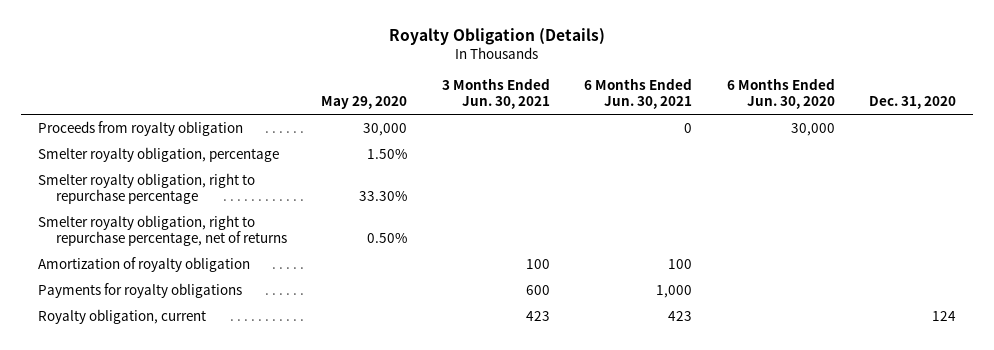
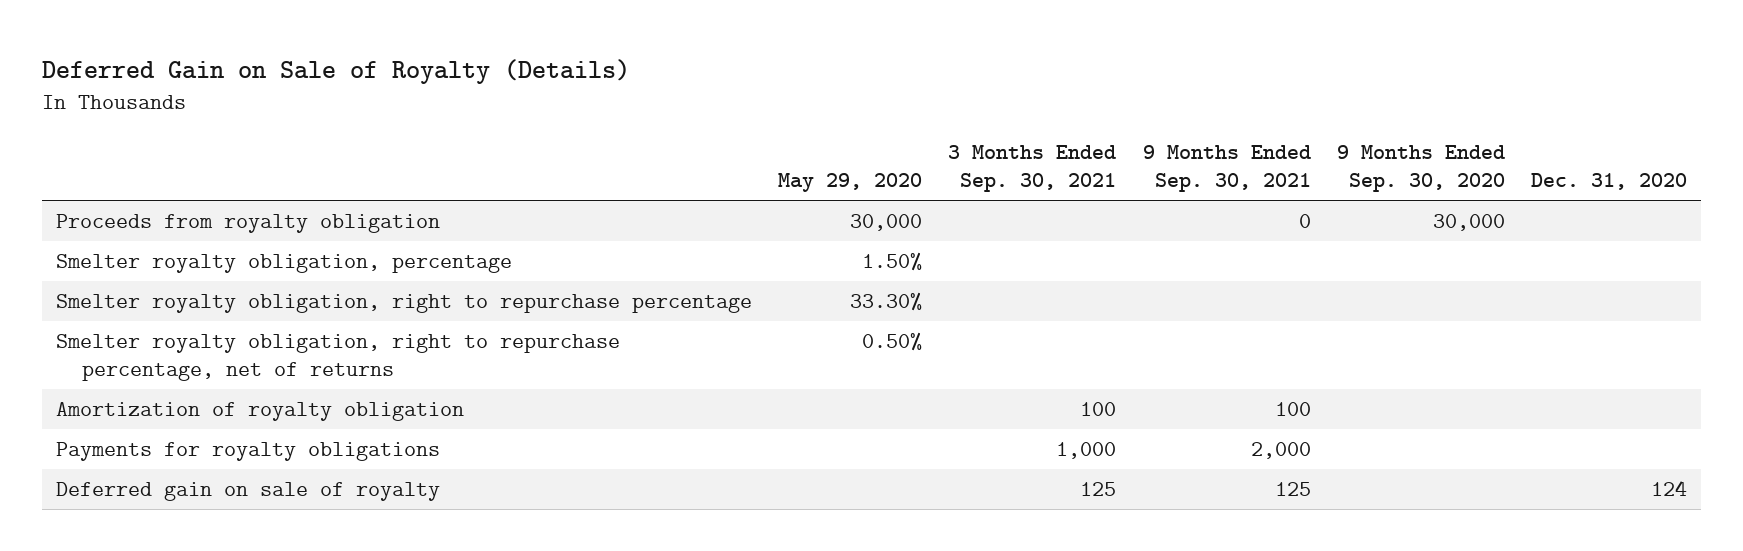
[388,28,605,46] Royalty Obligation (Details) -> [42,59,631,85] Deferred Gain on Sale of Royalty (Details)
[441,78,550,110] 3 Months Ended Jun. 30, 2021 -> none
[584,78,693,110] 6 Months Ended Jun. 30, 2021 -> none
[726,78,835,110] 6 Months Ended Jun. 30, 2020 -> none
none -> [948,145,1117,193] 3 Months Ended Sep. 30, 2021
none -> [1142,145,1311,193] 9 Months Ended Sep. 30, 2021
none -> [1337,145,1506,193] 9 Months Ended Sep. 30, 2020
[37,308,206,324] Royalty obligation, current -> [55,482,440,502] Deferred gain on sale of royalty

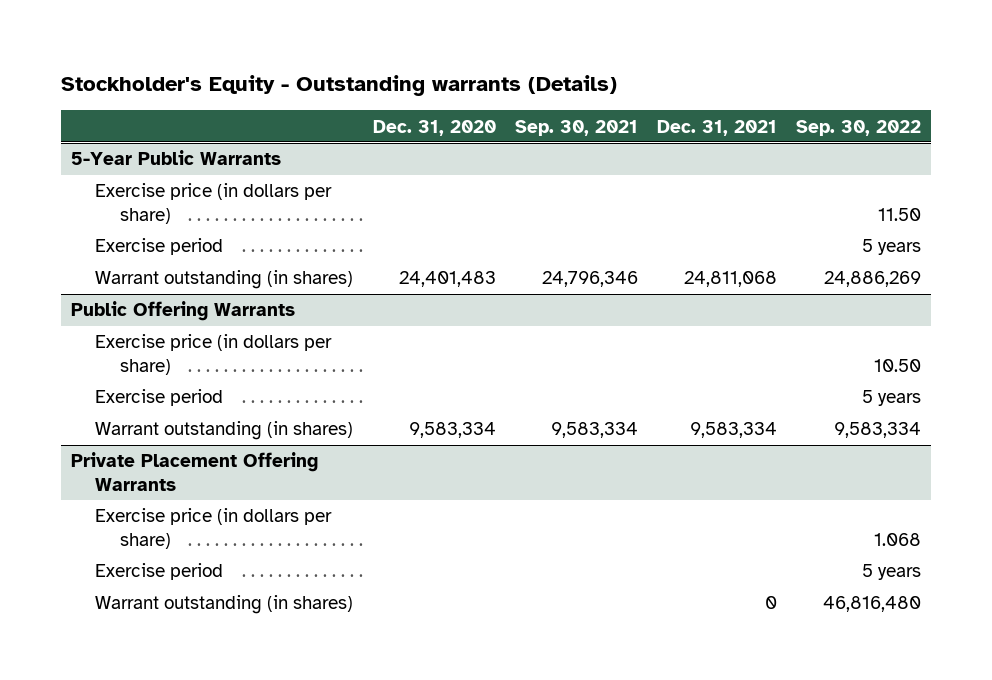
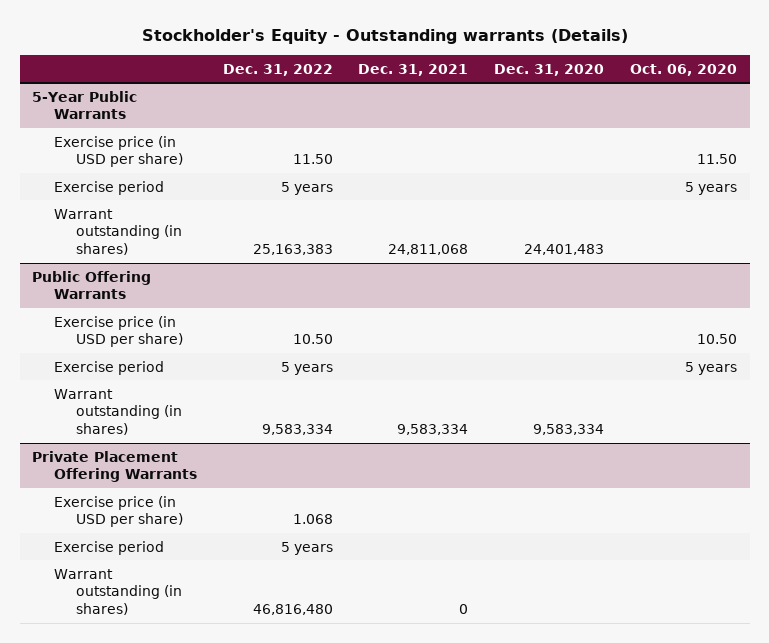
[514,119,638,136] Sep. 30, 2021 -> none
[796,119,922,136] Sep. 30, 2022 -> none
none -> [222,63,333,76] Dec. 31, 2022
none -> [629,63,737,76] Oct. 06, 2020
[95,183,333,224] Exercise price (in dollars per share) -> [54,135,184,168] Exercise price (in USD per share)
[95,334,333,375] Exercise price (in dollars per share) -> [54,315,184,348] Exercise price (in USD per share)
[95,508,333,549] Exercise price (in dollars per share) -> [54,495,184,528] Exercise price (in USD per share)

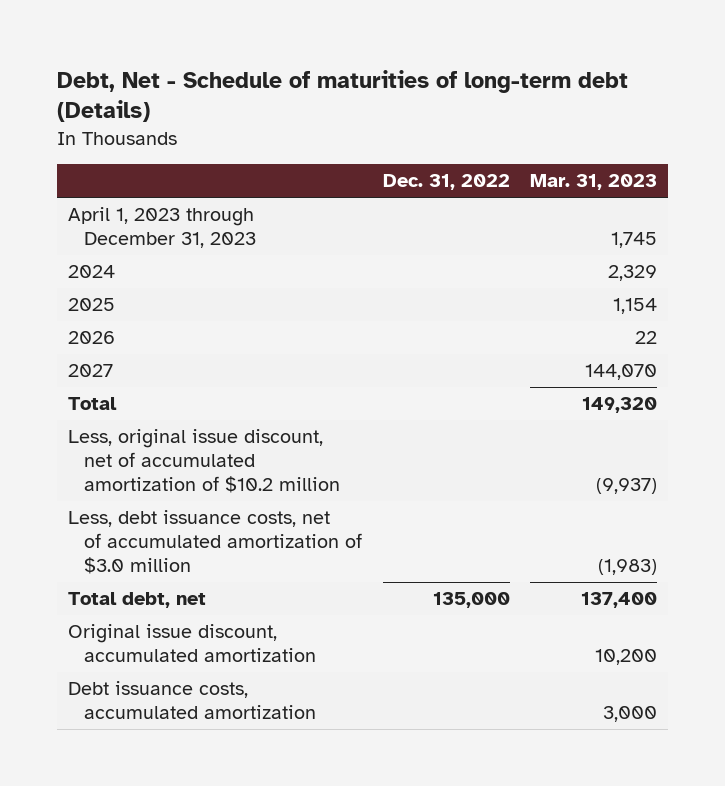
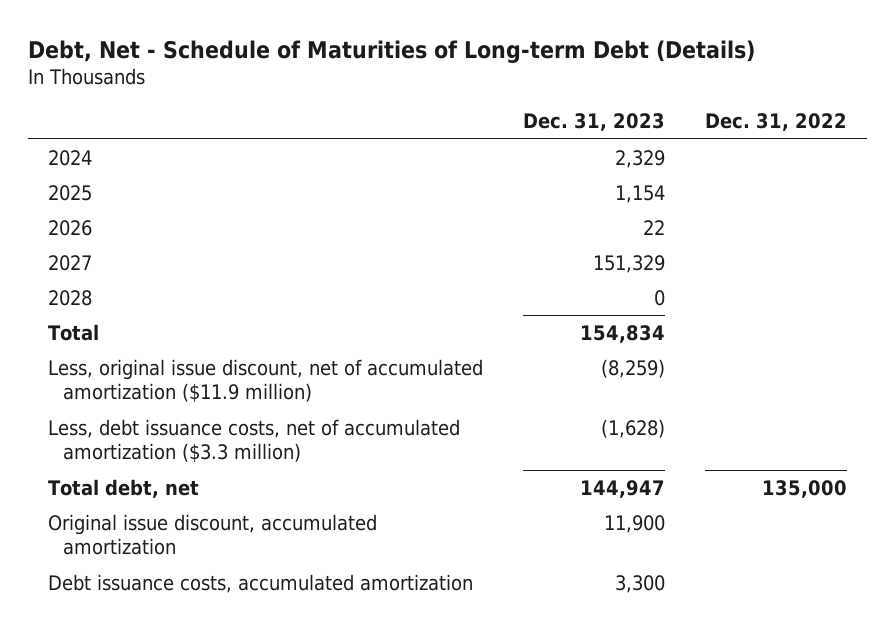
[57,69,629,123] Debt, Net - Schedule of maturities of long-term debt (Details) -> [27,39,755,63] Debt, Net - Schedule of Maturities of Long-term Debt (Details)
[530,174,658,191] Mar. 31, 2023 -> none
none -> [522,113,665,132] Dec. 31, 2023
[67,207,257,249] April 1, 2023 through December 31, 2023 -> none
none -> [47,289,92,306] 2028
[67,429,341,494] Less, original issue discount, net of accumulated amortization of $10.2 million -> [47,358,483,403] Less, original issue discount, net of accumulated amortization ($11.9 million)
[67,510,363,575] Less, debt issuance costs, net of accumulated amortization of $3.0 million -> [47,418,460,463] Less, debt issuance costs, net of accumulated amortization ($3.3 million)

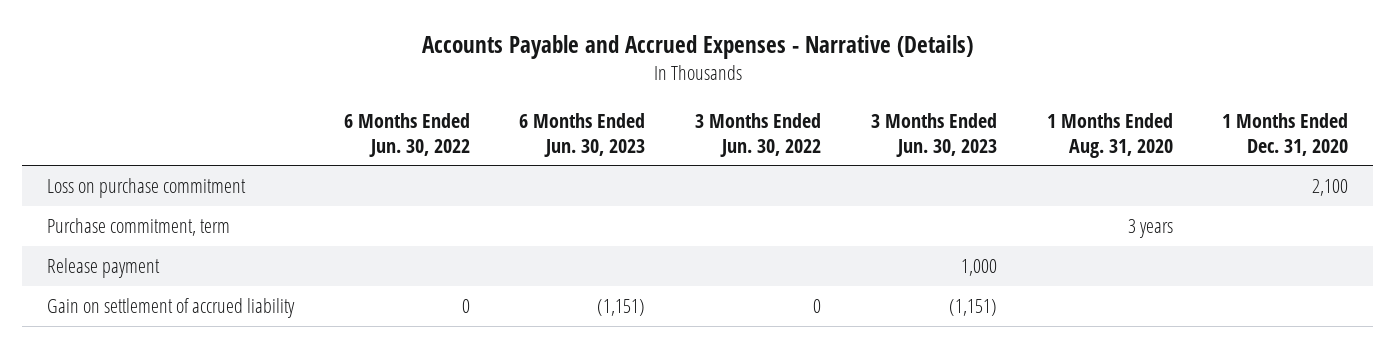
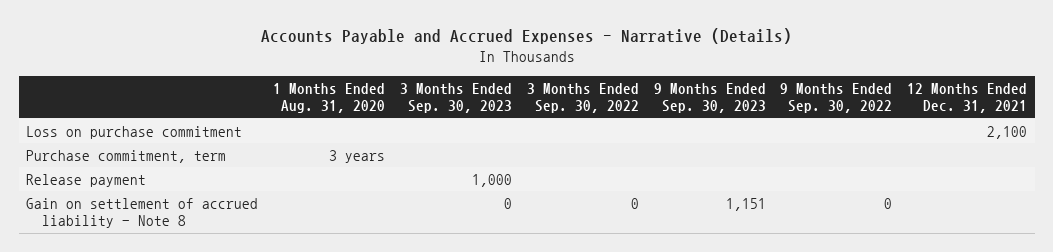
[343,112,470,157] 6 Months Ended Jun. 30, 2022 -> none
[519,112,646,157] 6 Months Ended Jun. 30, 2023 -> none
[695,112,822,157] 3 Months Ended Jun. 30, 2022 -> none
[870,112,997,157] 3 Months Ended Jun. 30, 2023 -> none
[1222,112,1349,156] 1 Months Ended Dec. 31, 2020 -> none
none -> [399,82,512,114] 3 Months Ended Sep. 30, 2023
none -> [526,82,639,114] 3 Months Ended Sep. 30, 2022
none -> [653,82,766,114] 9 Months Ended Sep. 30, 2023
none -> [780,82,893,114] 9 Months Ended Sep. 30, 2022
none -> [907,82,1028,114] 12 Months Ended Dec. 31, 2021
[46,298,295,319] Gain on settlement of accrued liability -> [26,197,259,229] Gain on settlement of accrued liability - Note 8

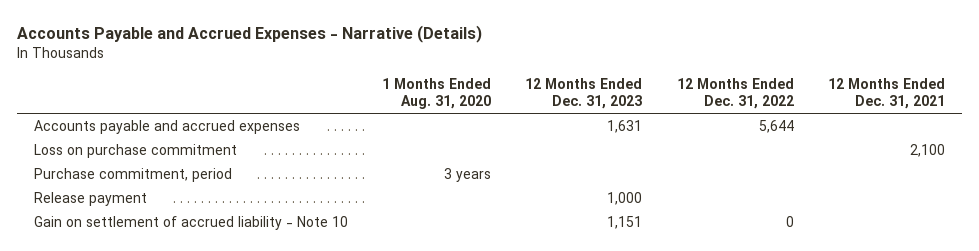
[399,82,512,114] 3 Months Ended Sep. 30, 2023 -> none
[526,82,639,114] 3 Months Ended Sep. 30, 2022 -> none
[653,82,766,114] 9 Months Ended Sep. 30, 2023 -> none
[780,82,893,114] 9 Months Ended Sep. 30, 2022 -> none
none -> [525,77,643,109] 12 Months Ended Dec. 31, 2023
none -> [676,77,794,109] 12 Months Ended Dec. 31, 2022
none -> [33,120,300,135] Accounts payable and accrued expenses
[26,149,227,163] Purchase commitment, term -> [33,168,232,183] Purchase commitment, period
[26,197,259,229] Gain on settlement of accrued liability - Note 8 -> [33,216,348,231] Gain on settlement of accrued liability - Note 10

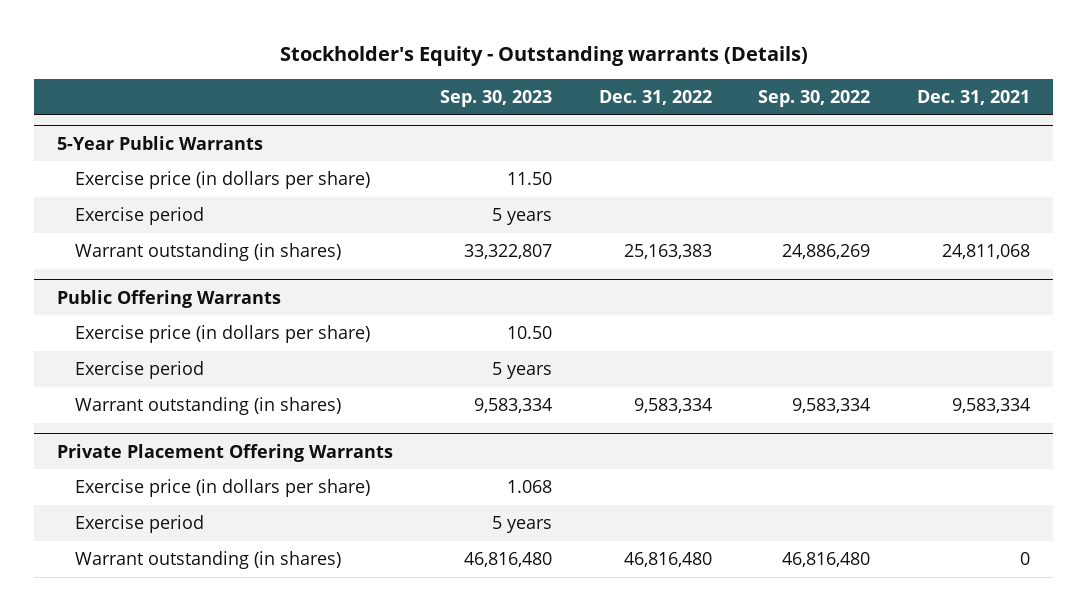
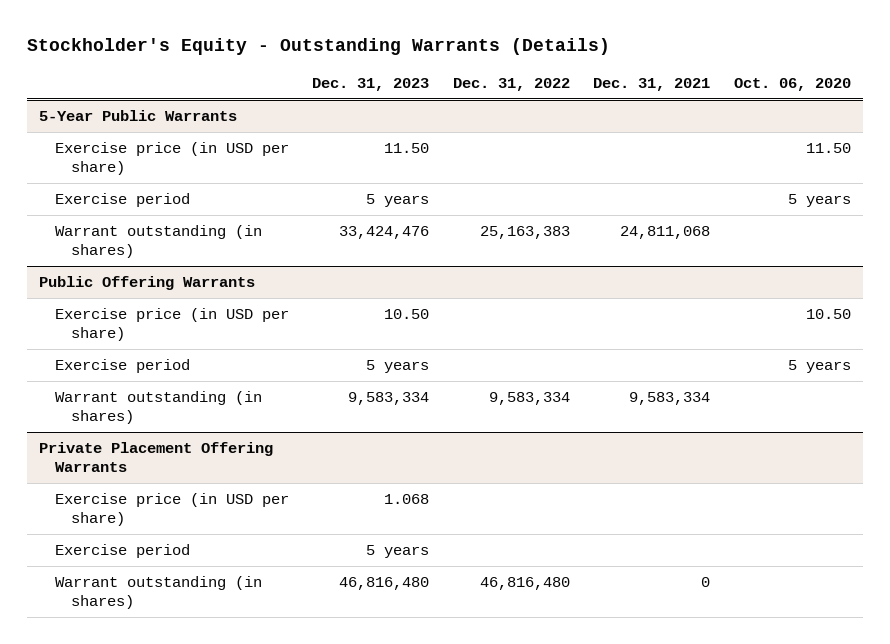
[279,46,808,67] Stockholder's Equity - Outstanding warrants (Details) -> [27,38,611,56] Stockholder's Equity - Outstanding Warrants (Details)
[440,89,553,107] Sep. 30, 2023 -> none
[758,89,871,107] Sep. 30, 2022 -> none
none -> [312,77,430,91] Dec. 31, 2023
none -> [733,77,851,91] Oct. 06, 2020
[74,170,370,189] Exercise price (in dollars per share) -> [54,141,289,176] Exercise price (in USD per share)
[74,324,370,343] Exercise price (in dollars per share) -> [54,307,289,342] Exercise price (in USD per share)
[74,478,370,497] Exercise price (in dollars per share) -> [54,492,289,527] Exercise price (in USD per share)

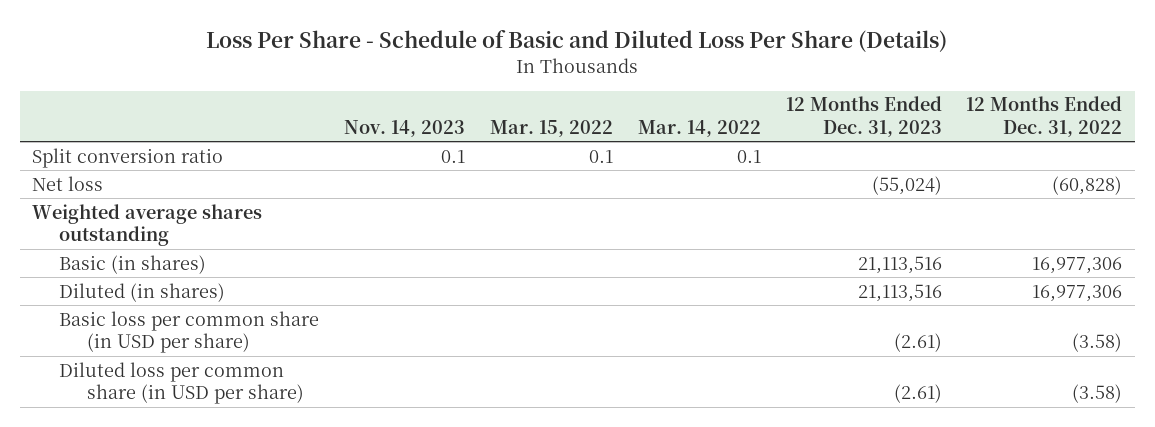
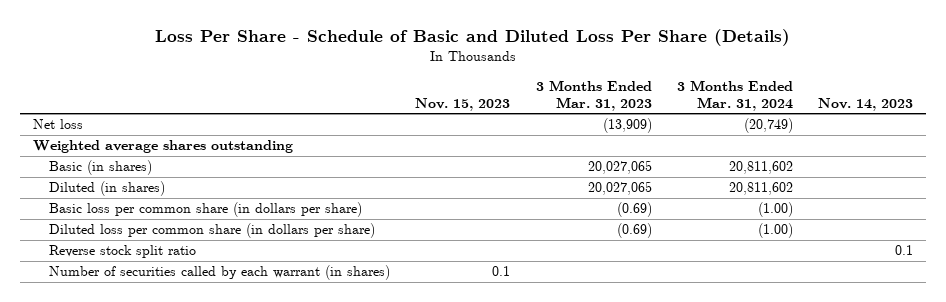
[489,120,613,138] Mar. 15, 2022 -> none
[637,120,761,138] Mar. 14, 2022 -> none
[785,96,942,138] 12 Months Ended Dec. 31, 2023 -> none
[966,96,1123,138] 12 Months Ended Dec. 31, 2022 -> none
none -> [415,97,511,111] Nov. 15, 2023
none -> [535,79,652,111] 3 Months Ended Mar. 31, 2023
none -> [676,79,793,111] 3 Months Ended Mar. 31, 2024
[32,147,224,168] Split conversion ratio -> none
[59,310,320,354] Basic loss per common share (in USD per share) -> [48,202,362,218] Basic loss per common share (in dollars per share)
[59,361,304,405] Diluted loss per common share (in USD per share) -> [48,223,375,239] Diluted loss per common share (in dollars per share)
none -> [48,245,196,259] Reverse stock split ratio
none -> [48,265,390,281] Number of securities called by each warrant (in shares)

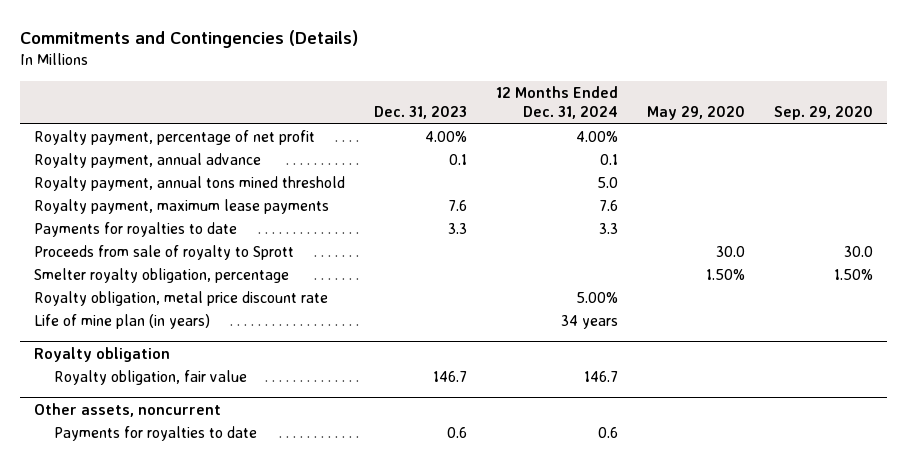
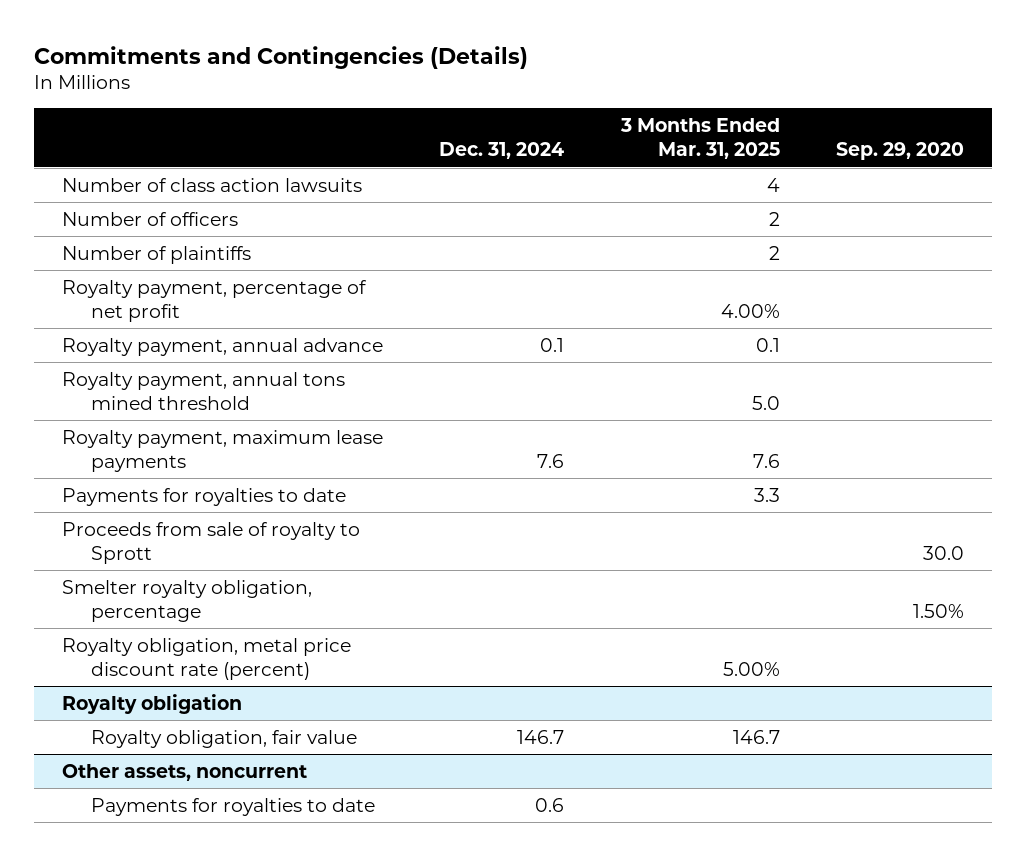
[373,106,467,120] Dec. 31, 2023 -> none
[495,86,618,120] 12 Months Ended Dec. 31, 2024 -> none
[646,106,745,121] May 29, 2020 -> none
none -> [439,142,565,160] Dec. 31, 2024
none -> [619,117,780,160] 3 Months Ended Mar. 31, 2025
none -> [62,177,363,192] Number of class action lawsuits
none -> [62,211,239,226] Number of officers
none -> [62,245,252,264] Number of plaintiffs
[34,314,211,330] Life of mine plan (in years) -> none
[34,291,329,307] Royalty obligation, metal price discount rate -> [62,637,352,681] Royalty obligation, metal price discount rate (percent)

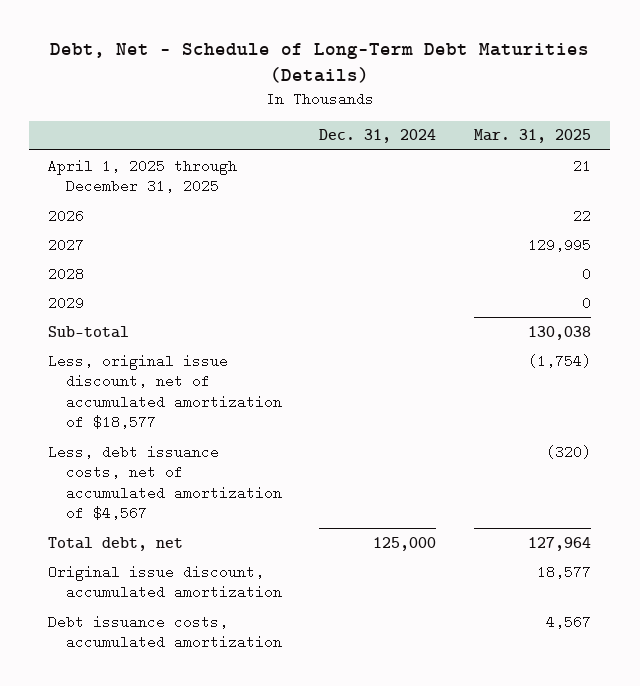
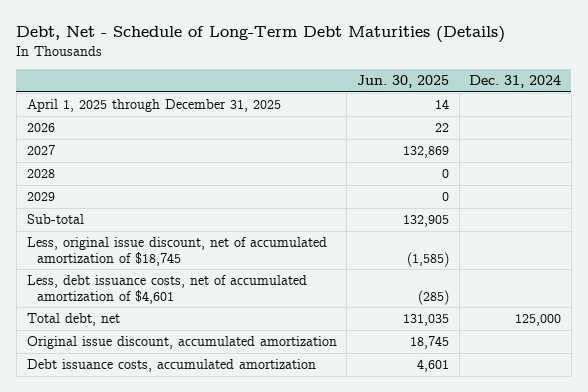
[474,129,592,144] Mar. 31, 2025 -> none
none -> [356,75,449,89] Jun. 30, 2025
[48,353,282,430] Less, original issue discount, net of accumulated amortization of $18,577 -> [26,237,327,266] Less, original issue discount, net of accumulated amortization of $18,745
[48,444,282,521] Less, debt issuance costs, net of accumulated amortization of $4,567 -> [26,275,307,304] Less, debt issuance costs, net of accumulated amortization of $4,601

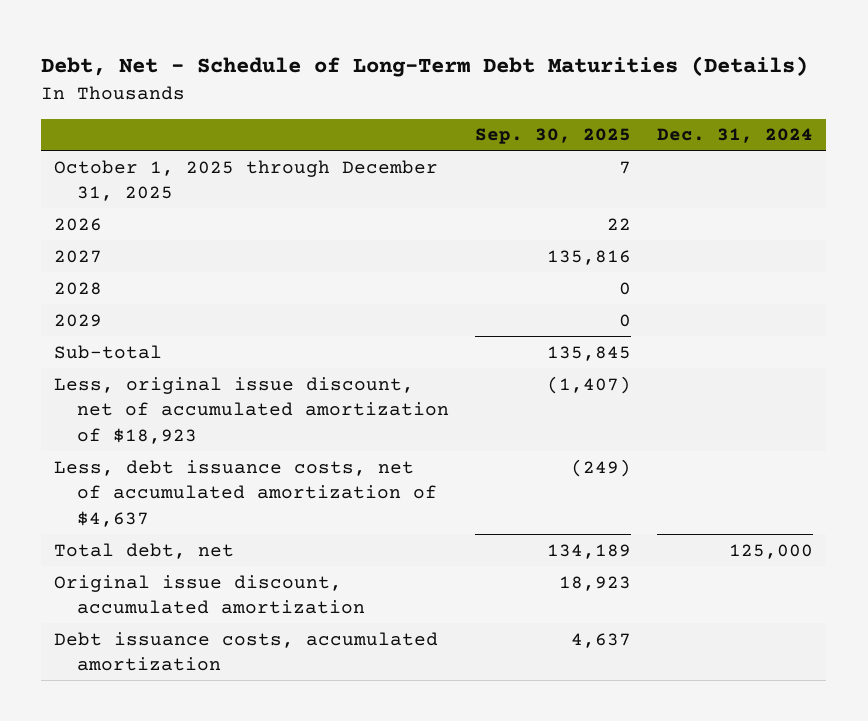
[356,75,449,89] Jun. 30, 2025 -> none
none -> [475,128,632,145] Sep. 30, 2025
[26,99,281,113] April 1, 2025 through December 31, 2025 -> [54,159,439,202] October 1, 2025 through December 31, 2025
[26,237,327,266] Less, original issue discount, net of accumulated amortization of $18,745 -> [54,376,450,444] Less, original issue discount, net of accumulated amortization of $18,923
[26,275,307,304] Less, debt issuance costs, net of accumulated amortization of $4,601 -> [54,459,438,527] Less, debt issuance costs, net of accumulated amortization of $4,637

